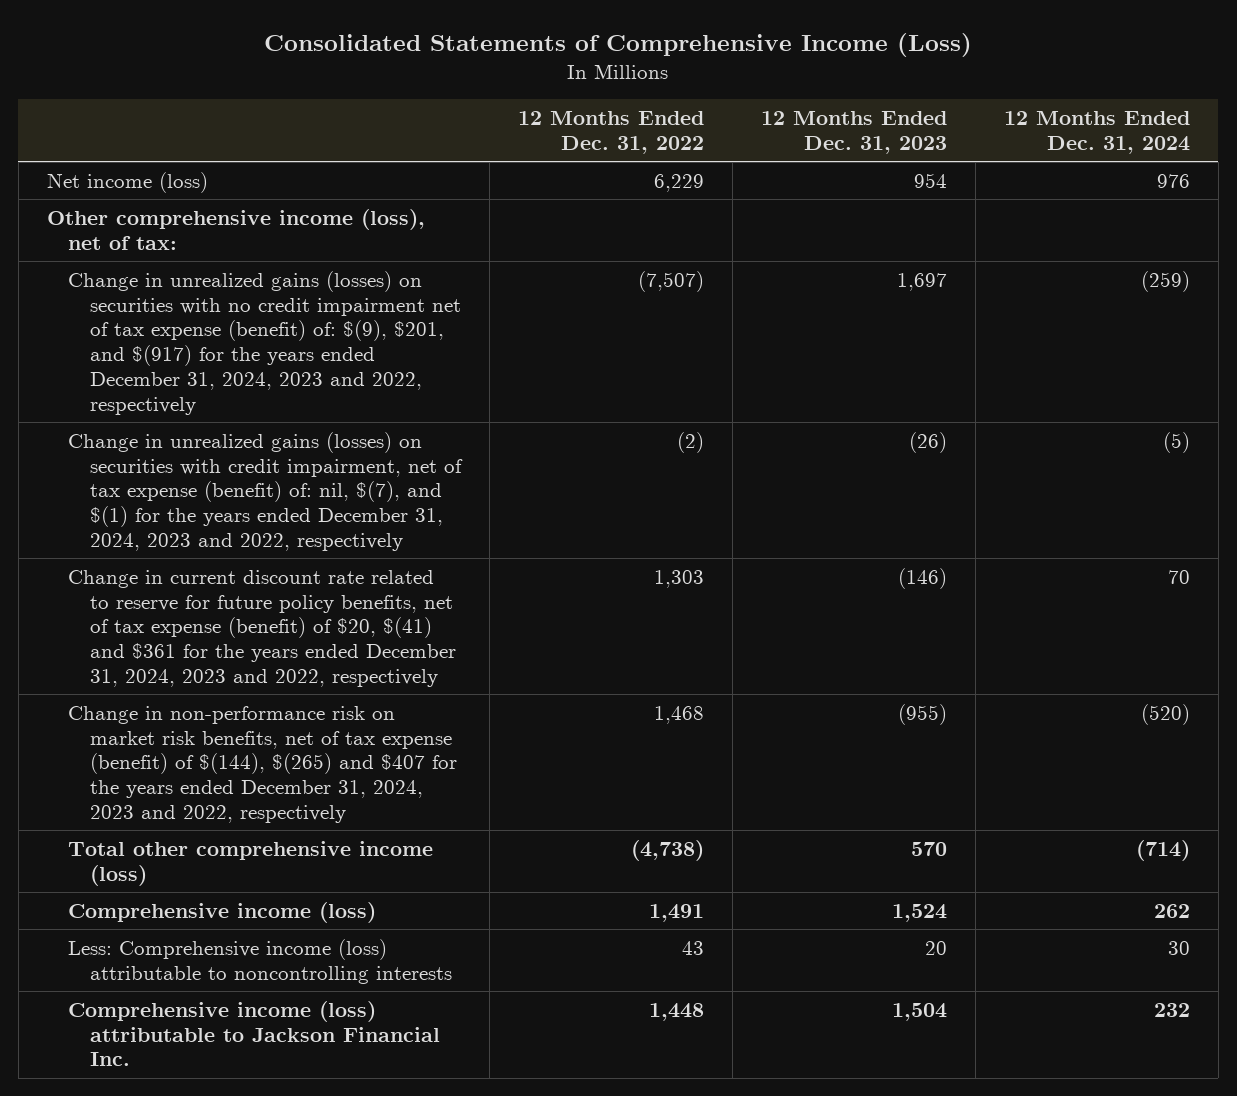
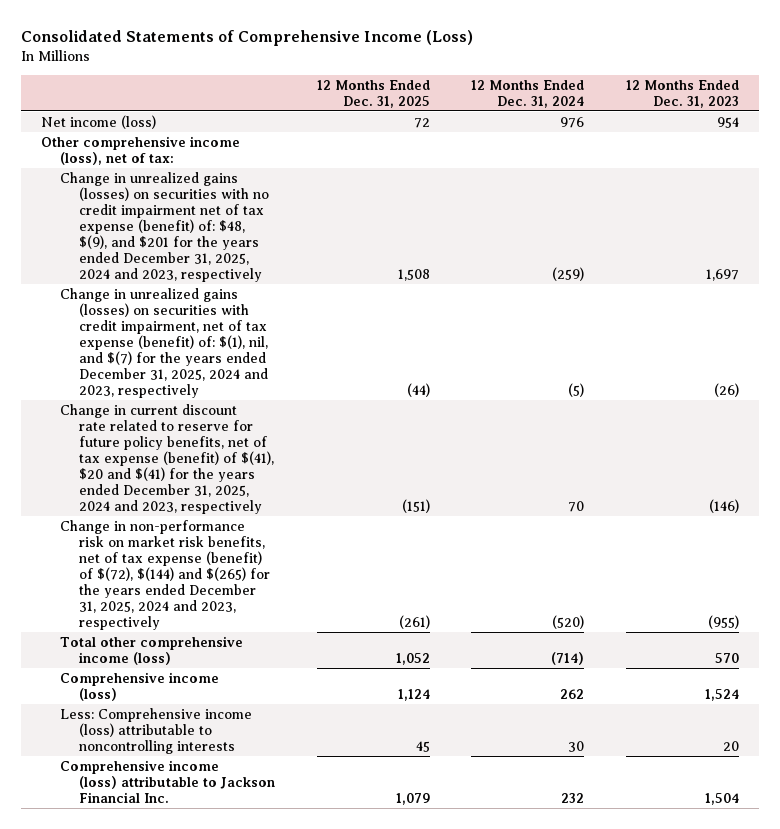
[518,111,705,154] 12 Months Ended Dec. 31, 2022 -> none
none -> [316,79,430,108] 12 Months Ended Dec. 31, 2025
[68,270,462,415] Change in unrealized gains (losses) on securities with no credit impairment net of tax expense (benefit) of: $(9), $201, and $(917) for the years ended December 31, 2024, 2023 and 2022, respectively -> [60,171,270,282] Change in unrealized gains (losses) on securities with no credit impairment net of tax expense (benefit) of: $48, $(9), and $201 for the years ended December 31, 2025, 2024 and 2023, respectively
[68,431,464,551] Change in unrealized gains (losses) on securities with credit impairment, net of tax expense (benefit) of: nil, $(7), and $(1) for the years ended December 31, 2024, 2023 and 2022, respectively -> [60,287,269,398] Change in unrealized gains (losses) on securities with credit impairment, net of tax expense (benefit) of: $(1), nil, and $(7) for the years ended December 31, 2025, 2024 and 2023, respectively
[68,569,457,687] Change in current discount rate related to reserve for future policy benefits, net of tax expense (benefit) of $20, $(41) and $361 for the years ended December 31, 2024, 2023 and 2022, respectively -> [60,403,275,514] Change in current discount rate related to reserve for future policy benefits, net of tax expense (benefit) of $(41), $20 and $(41) for the years ended December 31, 2025, 2024 and 2023, respectively
[68,705,458,823] Change in non-performance risk on market risk benefits, net of tax expense (benefit) of $(144), $(265) and $407 for the years ended December 31, 2024, 2023 and 2022, respectively -> [60,519,271,630] Change in non-performance risk on market risk benefits, net of tax expense (benefit) of $(72), $(144) and $(265) for the years ended December 31, 2025, 2024 and 2023, respectively

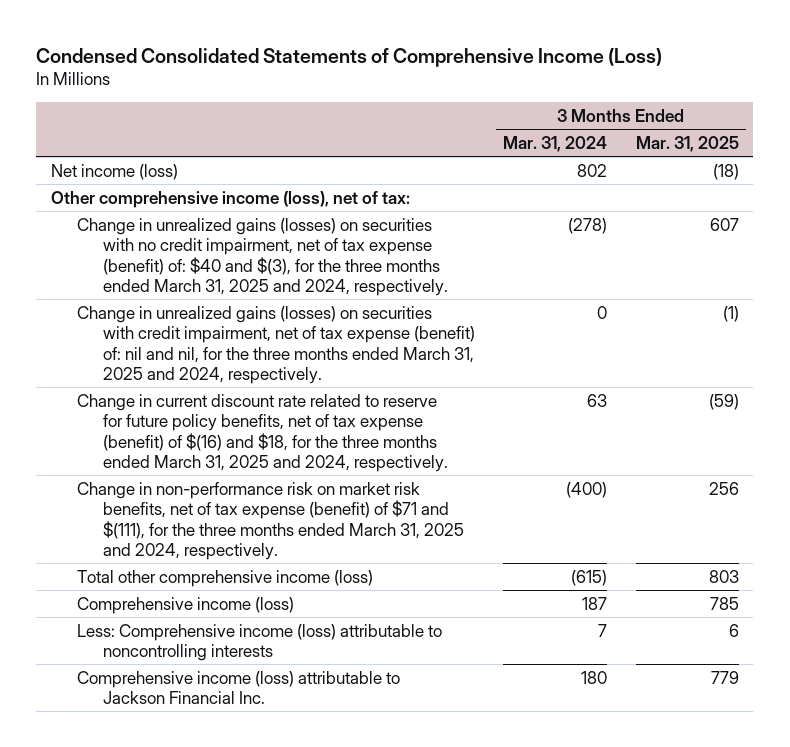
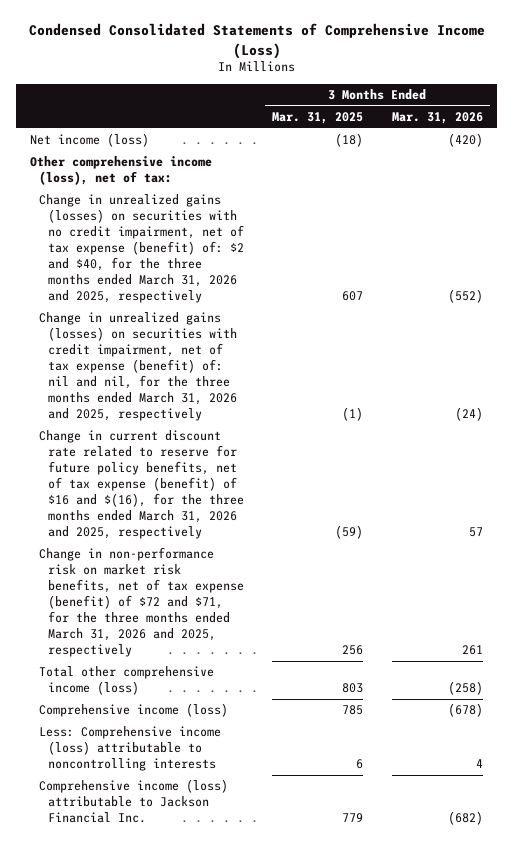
[503,135,608,152] Mar. 31, 2024 -> none
none -> [391,111,483,124] Mar. 31, 2026
[76,217,448,297] Change in unrealized gains (losses) on securities with no credit impairment, net of tax expense (benefit) of: $40 and $(3), for the three months ended March 31, 2025 and 2024, respectively. -> [39,194,244,303] Change in unrealized gains (losses) on securities with no credit impairment, net of tax expense (benefit) of: $2 and $40, for the three months ended March 31, 2026 and 2025, respectively
[76,305,475,385] Change in unrealized gains (losses) on securities with credit impairment, net of tax expense (benefit) of: nil and nil, for the three months ended March 31, 2025 and 2024, respectively. -> [39,312,237,421] Change in unrealized gains (losses) on securities with credit impairment, net of tax expense (benefit) of: nil and nil, for the three months ended March 31, 2026 and 2025, respectively
[76,393,448,473] Change in current discount rate related to reserve for future policy benefits, net of tax expense (benefit) of $(16) and $18, for the three months ended March 31, 2025 and 2024, respectively. -> [39,430,244,539] Change in current discount rate related to reserve for future policy benefits, net of tax expense (benefit) of $16 and $(16), for the three months ended March 31, 2026 and 2025, respectively
[76,481,464,561] Change in non-performance risk on market risk benefits, net of tax expense (benefit) of $71 and $(111), for the three months ended March 31, 2025 and 2024, respectively. -> [39,547,244,657] Change in non-performance risk on market risk benefits, net of tax expense (benefit) of $72 and $71, for the three months ended March 31, 2026 and 2025, respectively

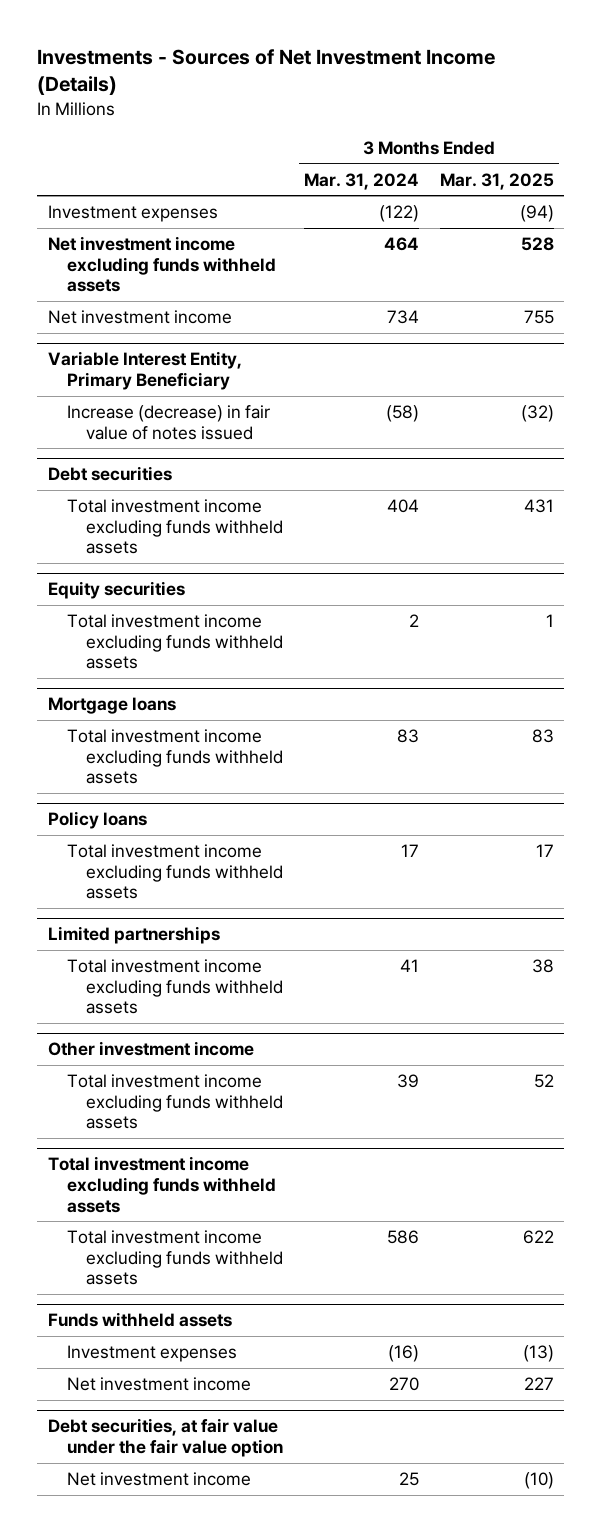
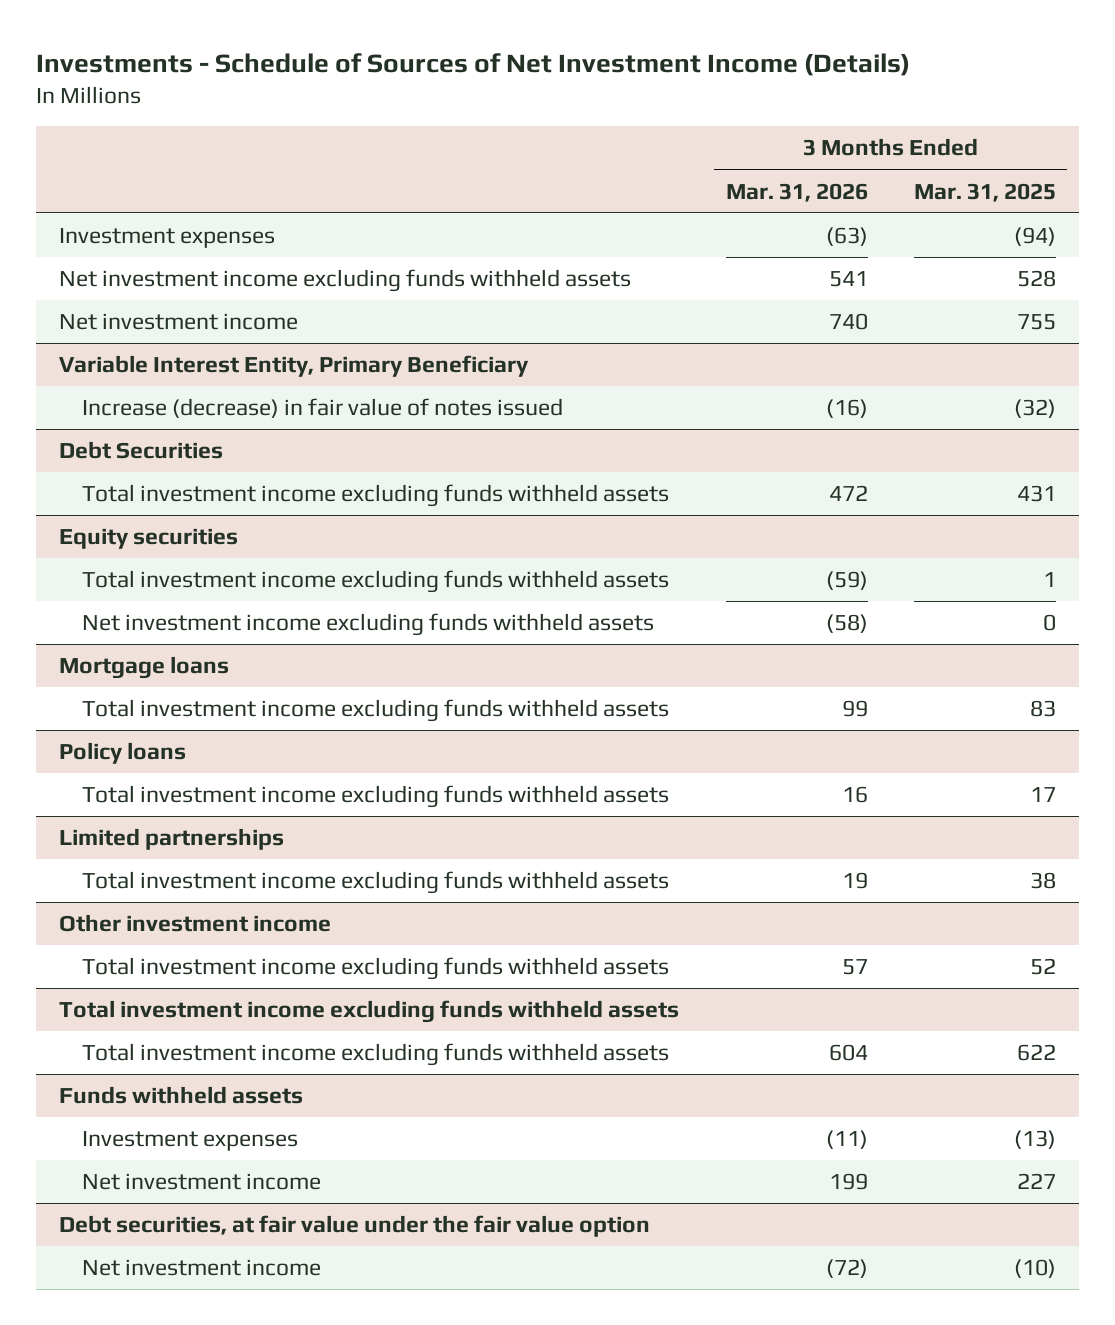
[37,49,496,96] Investments - Sources of Net Investment Income (Details) -> [36,53,911,77] Investments - Schedule of Sources of Net Investment Income (Details)
[303,172,419,190] Mar. 31, 2024 -> none
none -> [725,182,868,202] Mar. 31, 2026
[47,466,172,482] Debt securities -> [59,441,224,460] Debt Securities
none -> [82,613,655,637] Net investment income excluding funds withheld assets

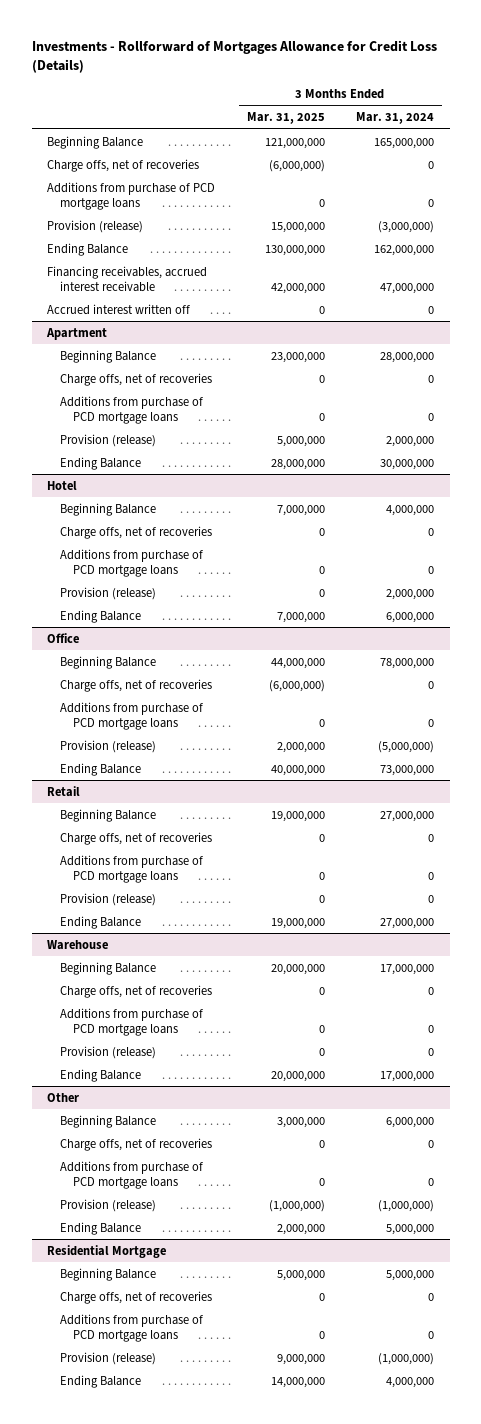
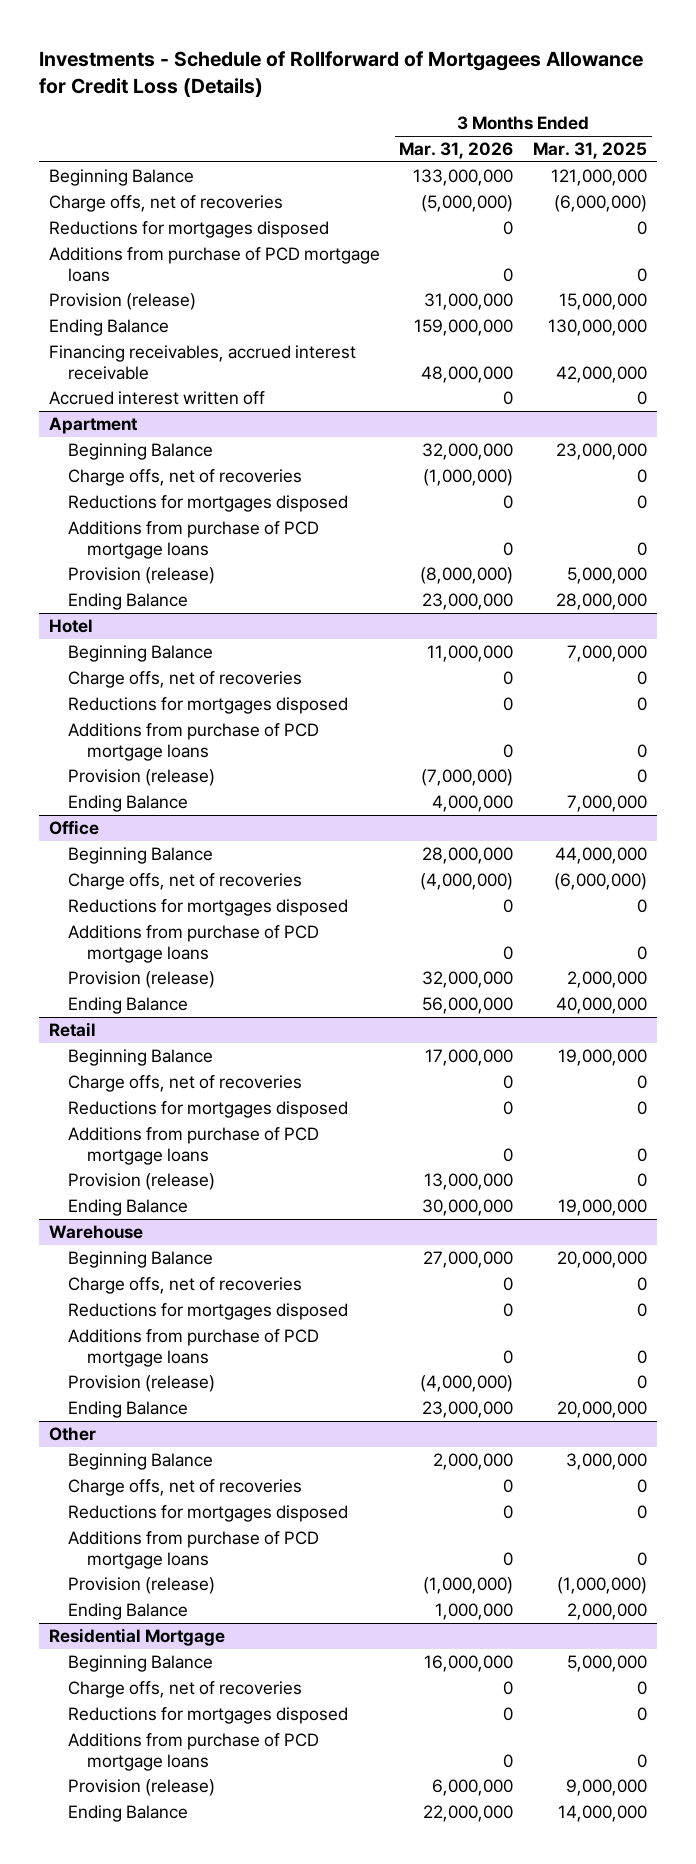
[31,39,437,74] Investments - Rollforward of Mortgages Allowance for Credit Loss (Details) -> [39,51,644,98] Investments - Schedule of Rollforward of Mortgagees Allowance for Credit Loss (Details)
[355,112,434,125] Mar. 31, 2024 -> none
none -> [399,141,514,159] Mar. 31, 2026
none -> [48,220,329,238] Reductions for mortgages disposed
none -> [68,494,349,512] Reductions for mortgages disposed
none -> [68,696,349,714] Reductions for mortgages disposed
none -> [68,898,349,916] Reductions for mortgages disposed
none -> [68,1100,349,1118] Reductions for mortgages disposed
none -> [68,1302,349,1320] Reductions for mortgages disposed
none -> [68,1504,349,1522] Reductions for mortgages disposed
none -> [68,1706,349,1724] Reductions for mortgages disposed

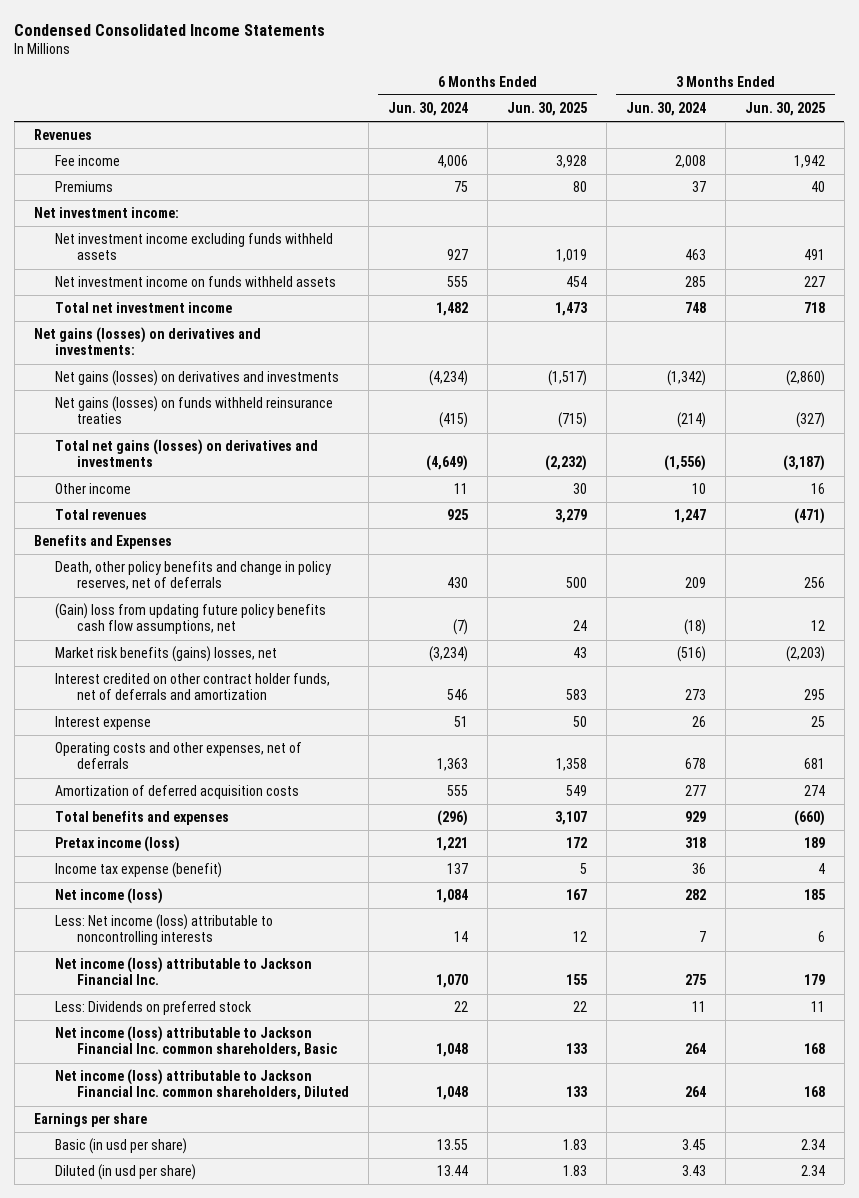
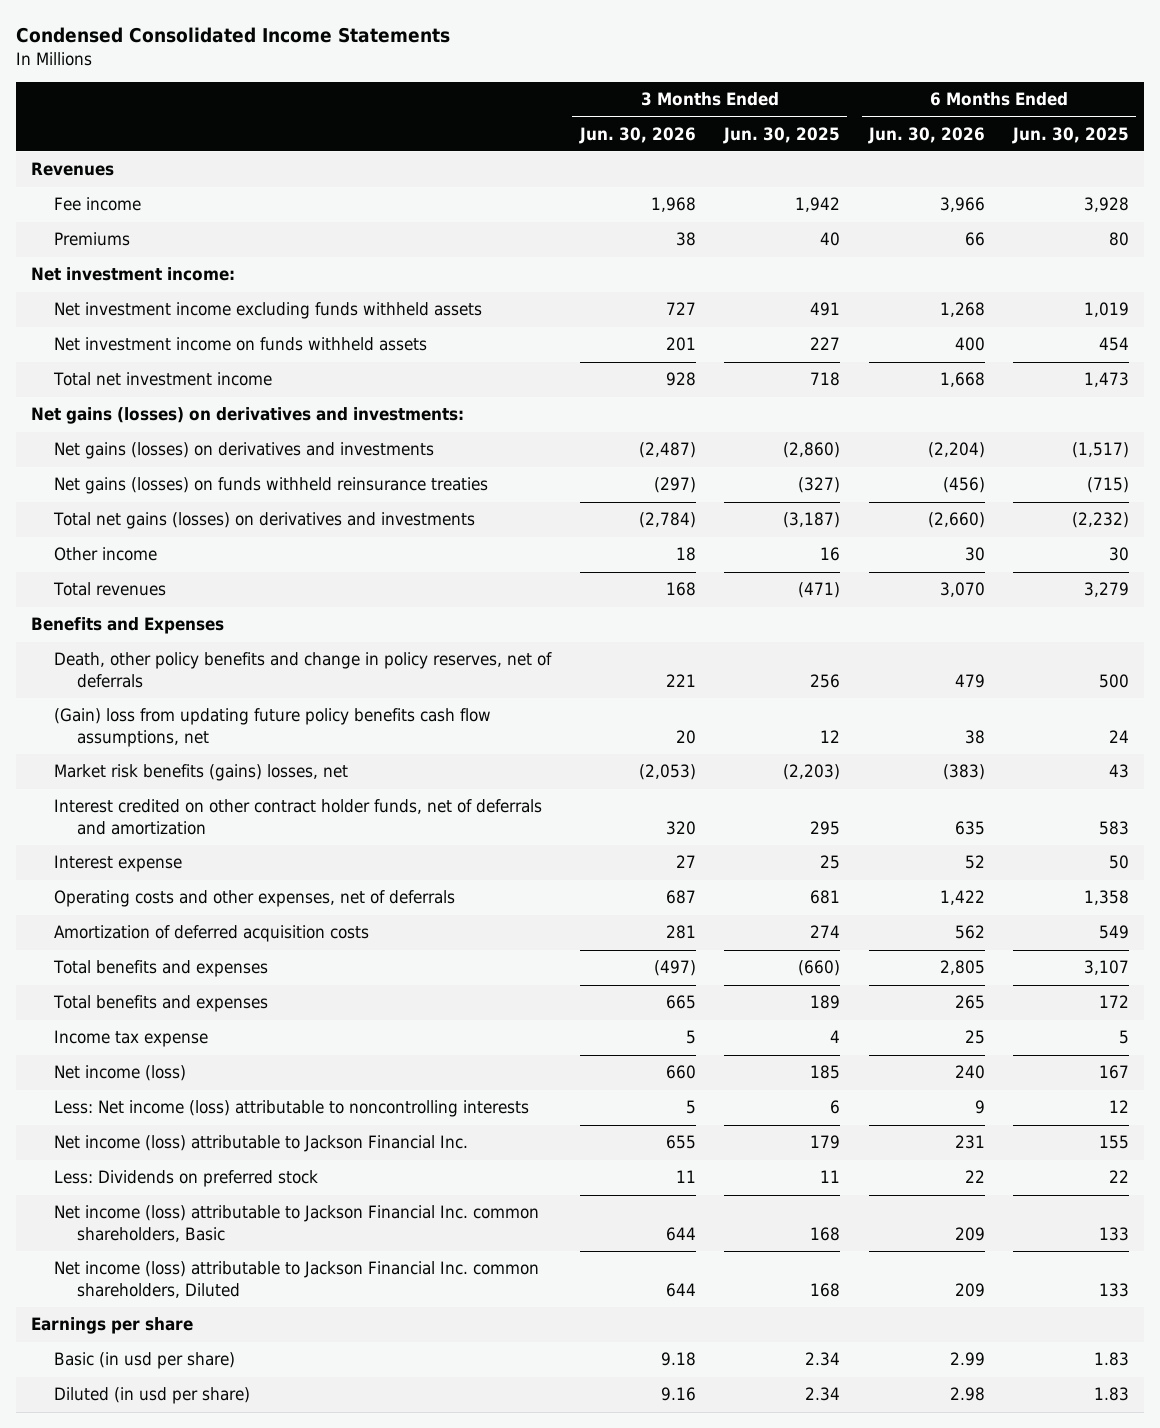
[388,102,469,117] Jun. 30, 2024 -> none
[626,102,707,117] Jun. 30, 2024 -> none
none -> [578,126,696,144] Jun. 30, 2026
none -> [867,126,985,144] Jun. 30, 2026
[55,836,181,853] Pretax income (loss) -> [52,995,268,1013] Total benefits and expenses
[55,862,223,879] Income tax expense (benefit) -> [53,1030,208,1048] Income tax expense

